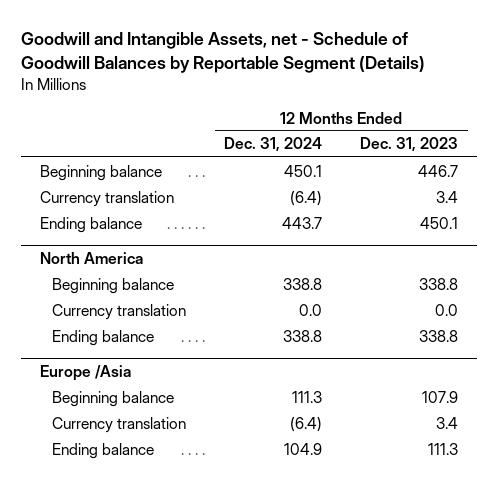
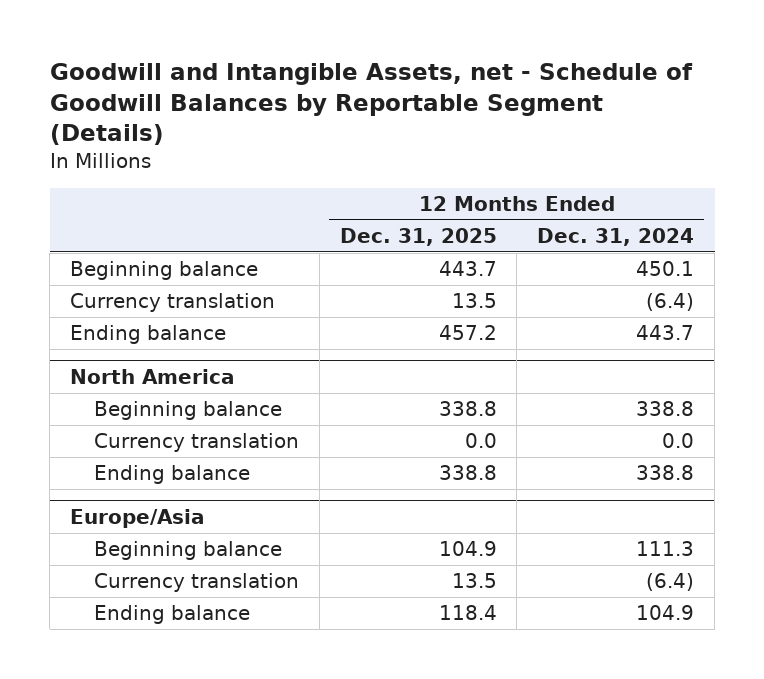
[360,137,459,153] Dec. 31, 2023 -> none
none -> [339,227,497,246] Dec. 31, 2025
[40,364,132,381] Europe /Asia -> [70,508,206,528] Europe/Asia

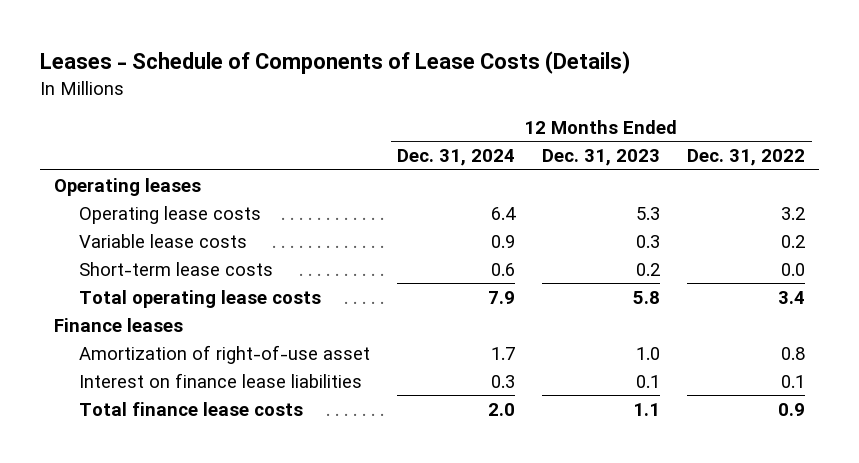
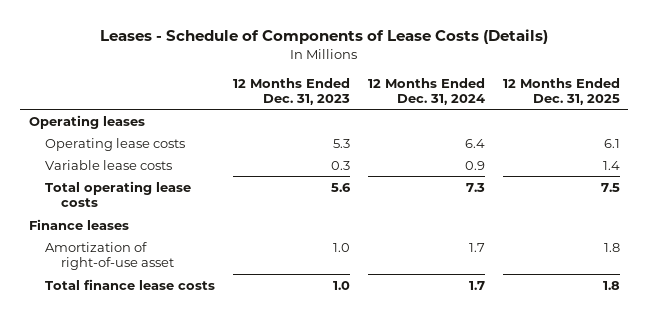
[687,149,806,167] Dec. 31, 2022 -> none
none -> [502,77,620,105] 12 Months Ended Dec. 31, 2025
[79,261,274,276] Short-term lease costs -> none
[488,290,516,304] 7.9 -> [465,182,485,192] 7.3
[633,290,661,304] 5.8 -> [331,182,352,192] 5.6
[79,372,363,388] Interest on finance lease liabilities -> none
[488,402,516,416] 2.0 -> [468,280,485,290] 1.7
[633,402,661,416] 1.1 -> [333,280,351,290] 1.0

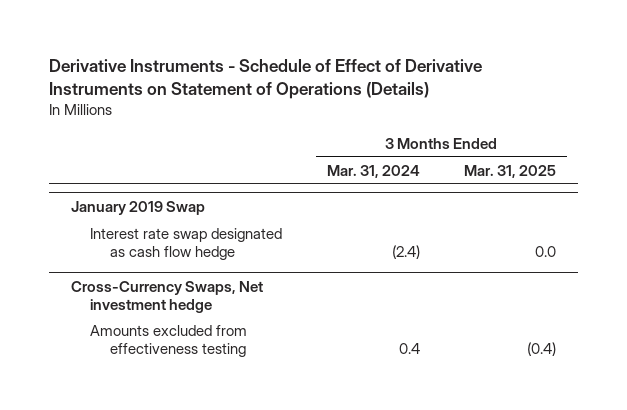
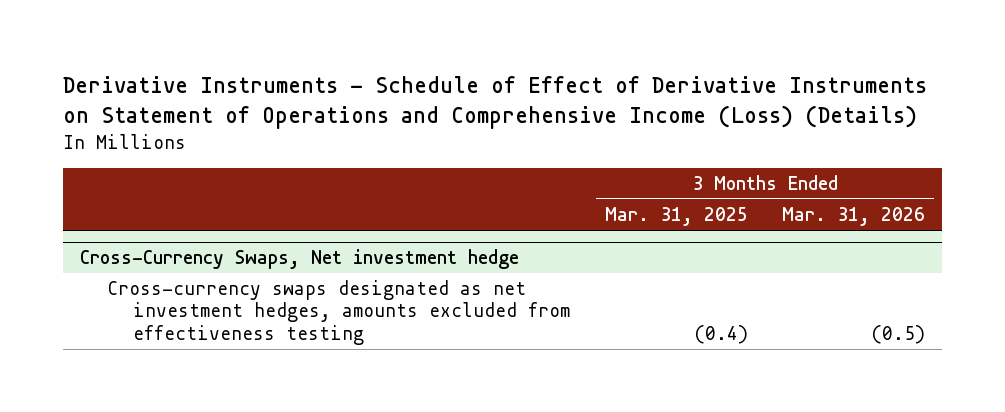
[48,58,482,100] Derivative Instruments - Schedule of Effect of Derivative Instruments on Statement of Operations (Details) -> [62,75,927,129] Derivative Instruments - Schedule of Effect of Derivative Instruments on Statement of Operations and Comprehensive Income (Loss) (Details)
[326,164,420,178] Mar. 31, 2024 -> none
none -> [782,207,926,227] Mar. 31, 2026
[70,200,205,215] January 2019 Swap -> none
[90,227,283,260] Interest rate swap designated as cash flow hedge -> none
[90,324,248,357] Amounts excluded from effectiveness testing -> [106,280,571,345] Cross-currency swaps designated as net investment hedges, amounts excluded from effectiveness testing

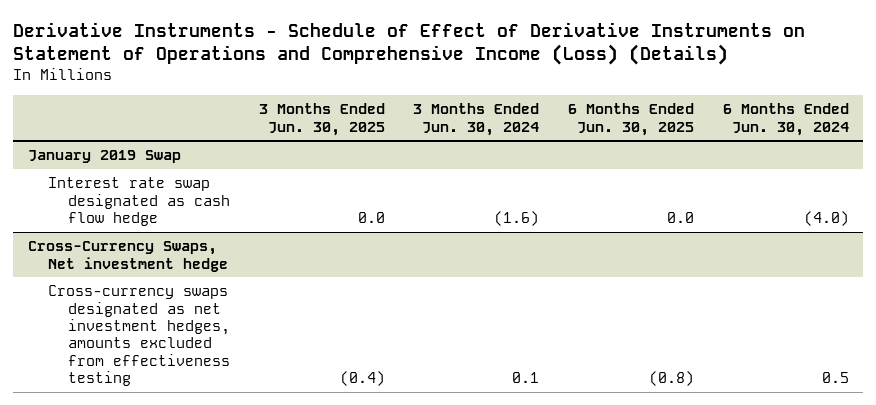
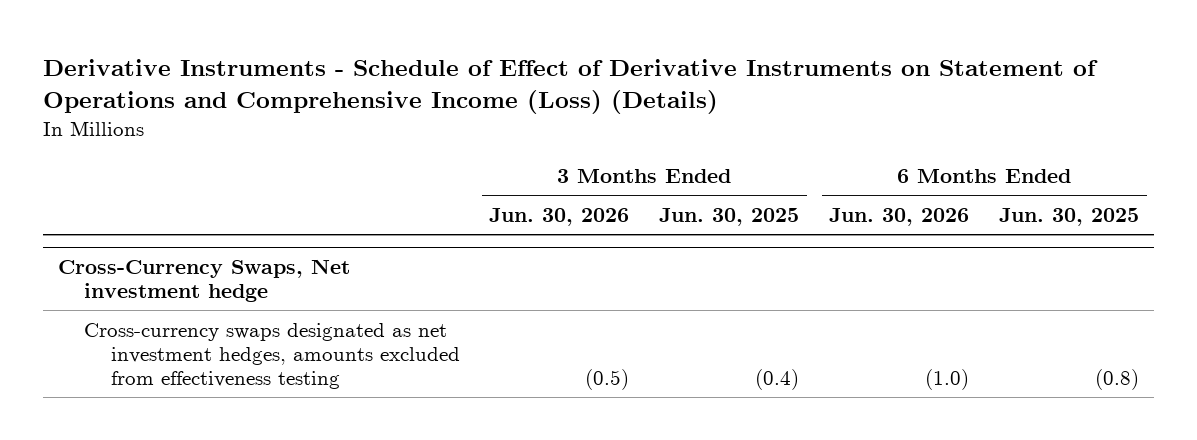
[413,103,540,136] 3 Months Ended Jun. 30, 2024 -> none
[722,103,849,136] 6 Months Ended Jun. 30, 2024 -> none
none -> [489,208,630,227] Jun. 30, 2026
none -> [829,208,970,227] Jun. 30, 2026
[27,150,181,164] January 2019 Swap -> none
[47,177,231,227] Interest rate swap designated as cash flow hedge -> none

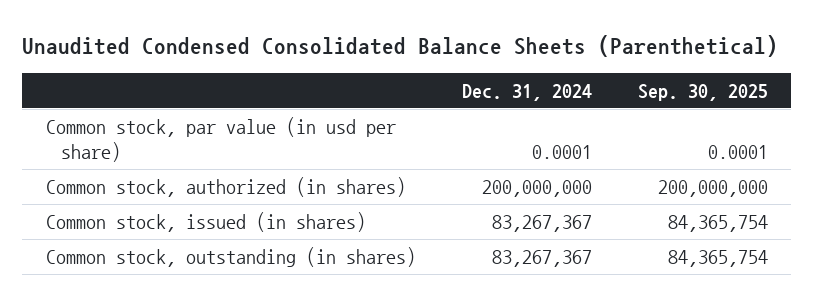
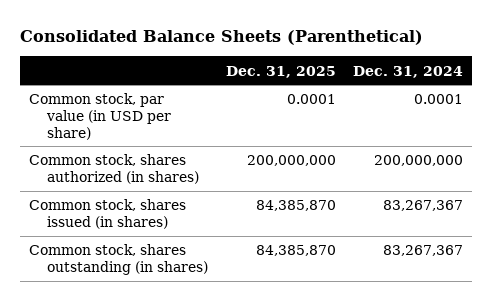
[22,35,779,58] Unaudited Condensed Consolidated Balance Sheets (Parenthetical) -> [20,30,424,46] Consolidated Balance Sheets (Parenthetical)
[637,83,768,101] Sep. 30, 2025 -> none
none -> [225,65,336,78] Dec. 31, 2025
[45,116,396,163] Common stock, par value (in usd per share) -> [29,93,171,140] Common stock, par value (in USD per share)
[45,176,406,197] Common stock, authorized (in shares) -> [29,154,199,184] Common stock, shares authorized (in shares)
[45,211,366,232] Common stock, issued (in shares) -> [29,199,187,229] Common stock, shares issued (in shares)
[45,246,416,267] Common stock, outstanding (in shares) -> [29,244,208,275] Common stock, shares outstanding (in shares)

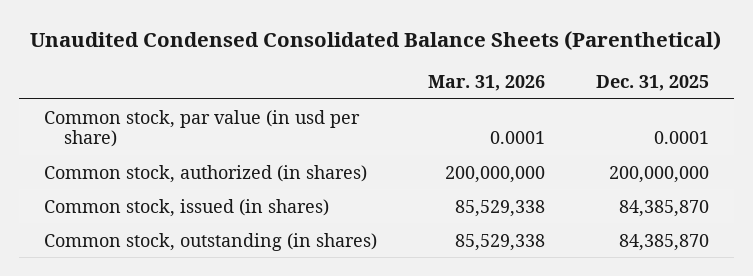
[20,30,424,46] Consolidated Balance Sheets (Parenthetical) -> [30,30,722,50] Unaudited Condensed Consolidated Balance Sheets (Parenthetical)
[353,65,464,78] Dec. 31, 2024 -> none
none -> [427,75,545,92] Mar. 31, 2026
[29,93,171,140] Common stock, par value (in USD per share) -> [44,109,361,148] Common stock, par value (in usd per share)
[29,154,199,184] Common stock, shares authorized (in shares) -> [44,164,368,183] Common stock, authorized (in shares)
[29,199,187,229] Common stock, shares issued (in shares) -> [44,198,330,217] Common stock, issued (in shares)
[29,244,208,275] Common stock, shares outstanding (in shares) -> [44,232,378,251] Common stock, outstanding (in shares)

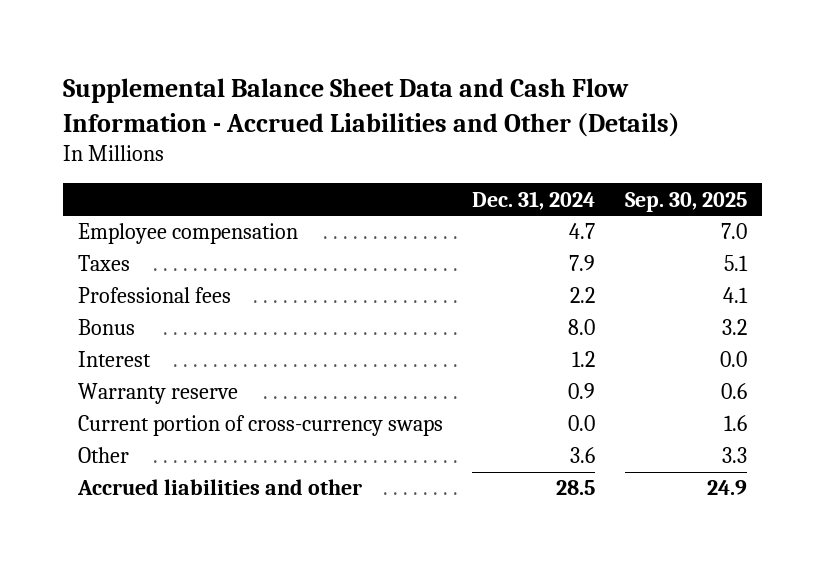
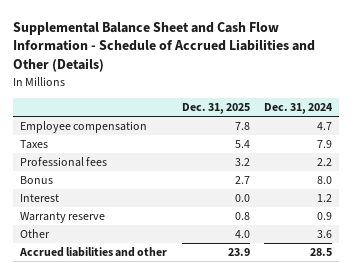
[63,78,681,137] Supplemental Balance Sheet Data and Cash Flow Information - Accrued Liabilities and Other (Details) -> [12,21,315,73] Supplemental Balance Sheet and Cash Flow Information - Schedule of Accrued Liabilities and Other (Details)
[624,191,747,212] Sep. 30, 2025 -> none
none -> [181,103,250,115] Dec. 31, 2025
[77,415,443,437] Current portion of cross-currency swaps -> none

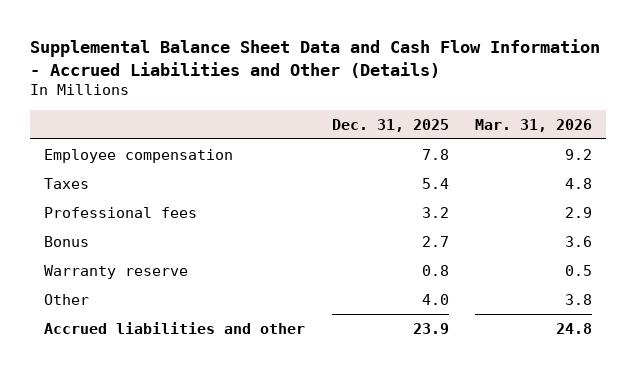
[12,21,315,73] Supplemental Balance Sheet and Cash Flow Information - Schedule of Accrued Liabilities and Other (Details) -> [30,38,601,78] Supplemental Balance Sheet Data and Cash Flow Information - Accrued Liabilities and Other (Details)
[264,103,334,115] Dec. 31, 2024 -> none
none -> [475,118,593,132] Mar. 31, 2026
[19,194,59,203] Interest -> none

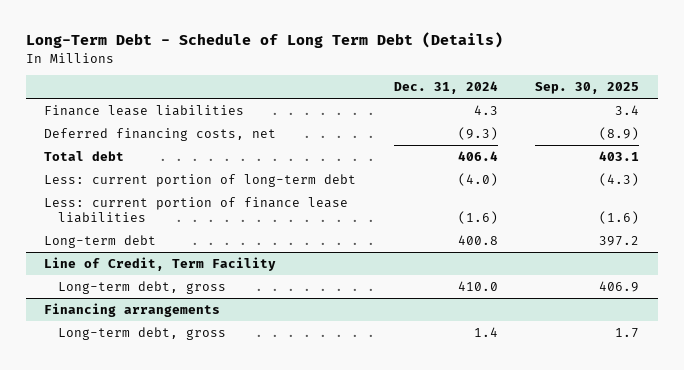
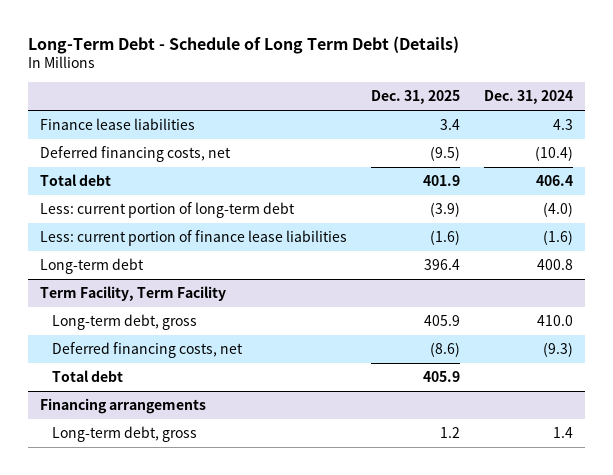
[535,82,640,95] Sep. 30, 2025 -> none
none -> [370,90,460,105] Dec. 31, 2025
[457,126,498,140] (9.3) -> [534,146,573,162] (10.4)
[44,256,277,271] Line of Credit, Term Facility -> none
none -> [39,286,226,302] Term Facility, Term Facility
none -> [52,342,244,359] Deferred financing costs, net
none -> [52,370,124,383] Total debt

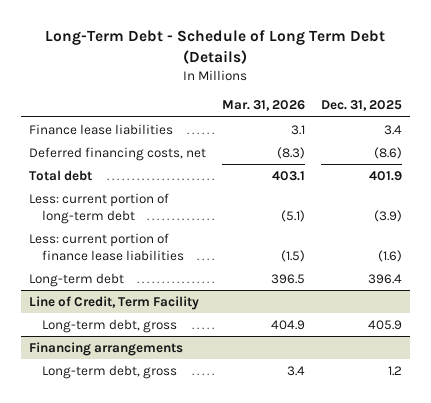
[483,90,573,105] Dec. 31, 2024 -> none
none -> [221,100,305,112] Mar. 31, 2026
[429,146,460,162] (9.5) -> [373,146,402,159] (8.6)
[39,286,226,302] Term Facility, Term Facility -> none
none -> [28,295,199,310] Line of Credit, Term Facility
[52,342,244,359] Deferred financing costs, net -> none
[52,370,124,383] Total debt -> none

